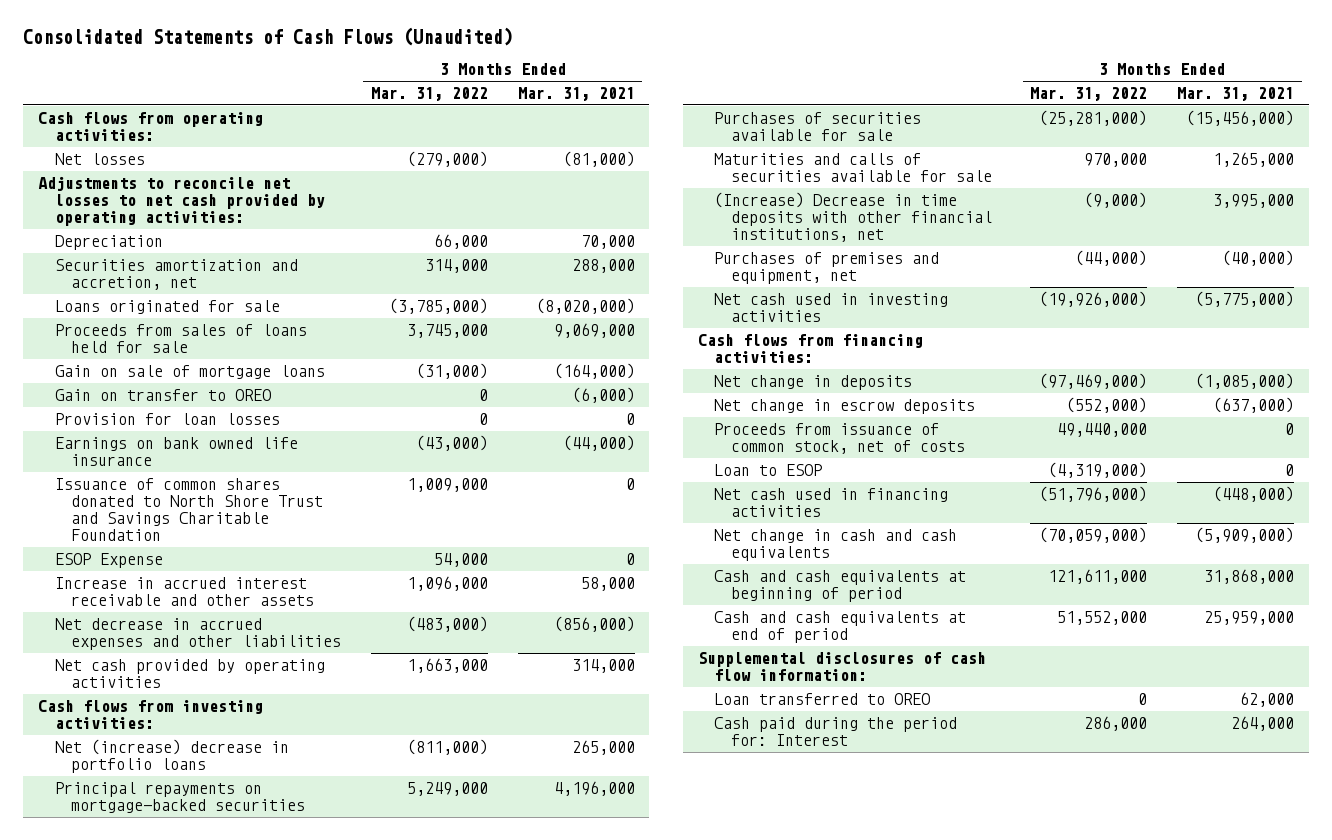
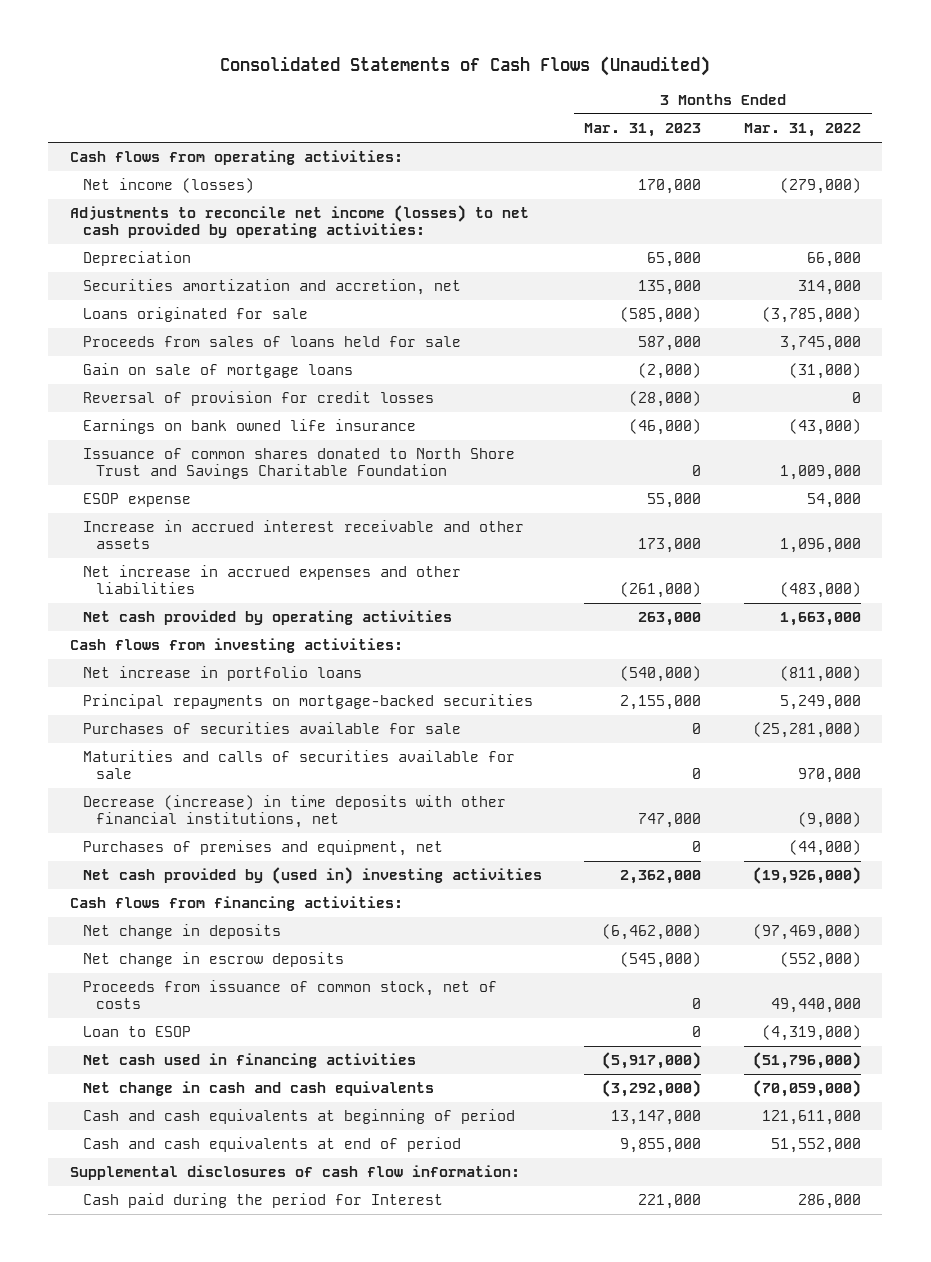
[517,86,635,101] Mar. 31, 2021 -> none
none -> [584,123,702,138] Mar. 31, 2023
[54,152,145,165] Net losses -> [82,178,254,194] Net income (losses)
[38,175,325,227] Adjustments to reconcile net losses to net cash provided by operating activities: -> [69,205,529,239] Adjustments to reconcile net income (losses) to net cash provided by operating activities:
[54,388,271,401] Gain on transfer to OREO -> none
[54,412,280,425] Provision for loan losses -> none
none -> [82,391,434,407] Reversal of provision for credit losses
[54,552,163,568] ESOP Expense -> [82,493,191,508] ESOP expense
[54,617,341,651] Net decrease in accrued expenses and other liabilities -> [82,565,461,595] Net increase in accrued expenses and other liabilities
[54,738,289,774] Net (increase) decrease in portfolio loans -> [82,666,362,682] Net increase in portfolio loans
[714,191,992,243] (Increase) Decrease in time deposits with other financial institutions, net -> [82,795,506,829] Decrease (increase) in time deposits with other financial institutions, net
[714,292,949,323] Net cash used in investing activities -> [82,867,542,885] Net cash provided by (used in) investing activities
[714,692,931,705] Loan transferred to OREO -> none
[714,716,958,747] Cash paid during the period for: Interest -> [82,1193,443,1209] Cash paid during the period for Interest

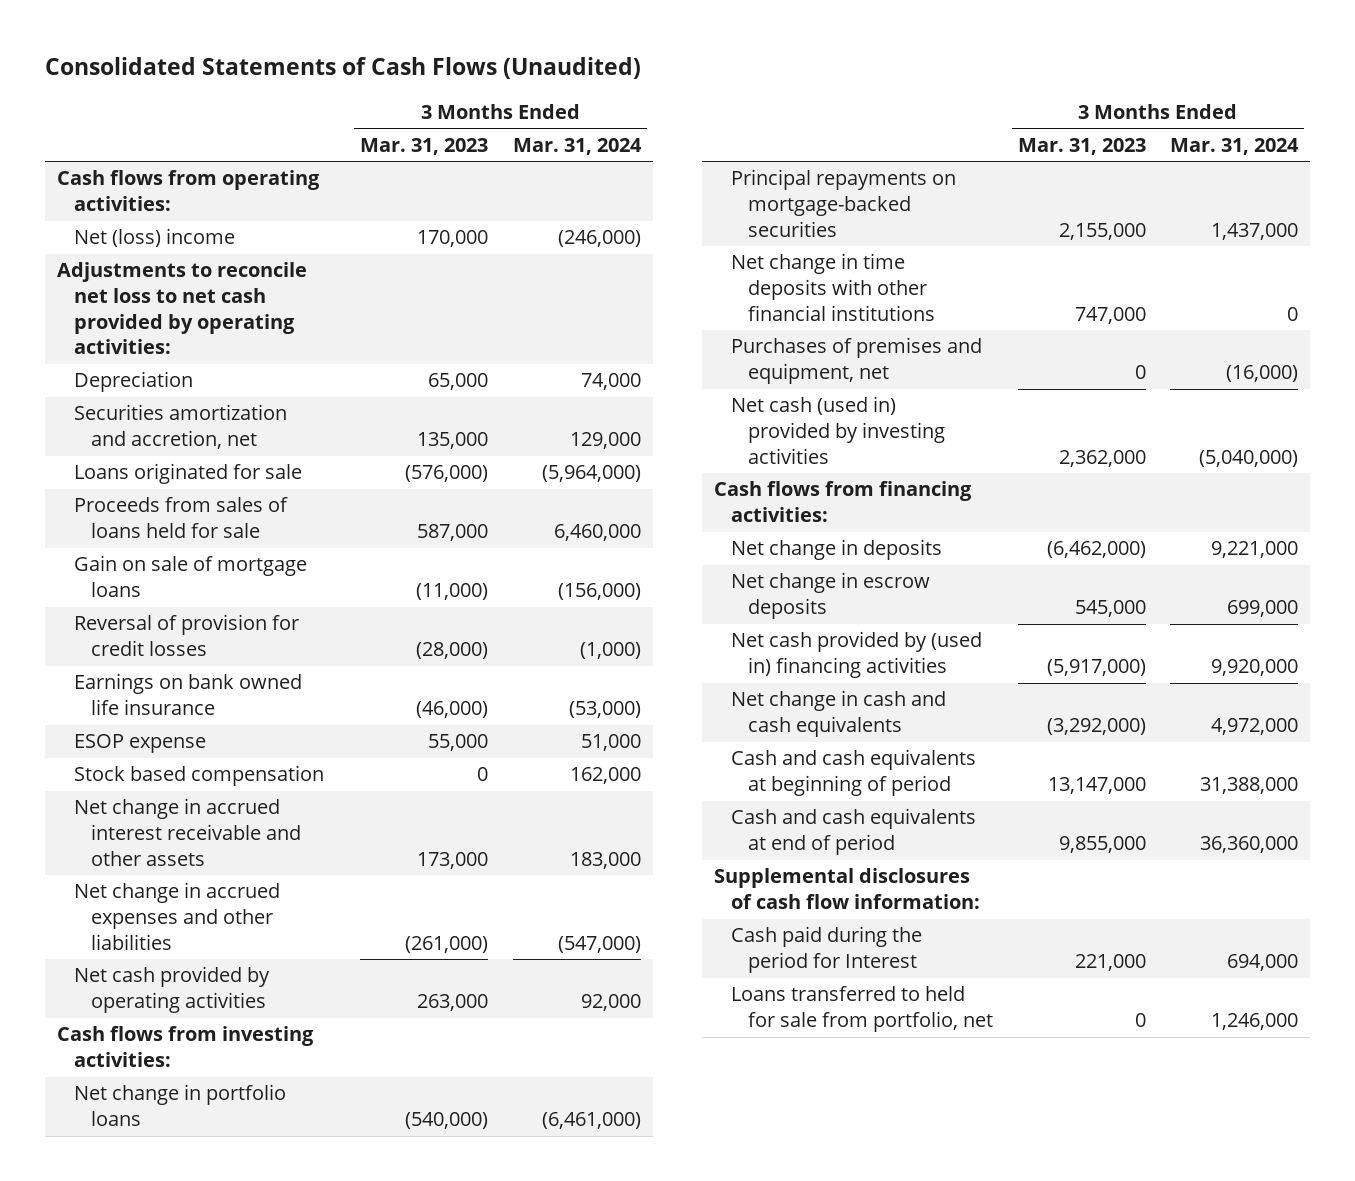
[744,123,862,138] Mar. 31, 2022 -> none
none -> [512,137,642,155] Mar. 31, 2024
[82,178,254,194] Net income (losses) -> [74,228,236,248] Net (loss) income
[69,205,529,239] Adjustments to reconcile net income (losses) to net cash provided by operating activities: -> [57,262,308,355] Adjustments to reconcile net loss to net cash provided by operating activities:
[620,307,702,324] (585,000) -> [405,465,489,483] (576,000)
[638,363,702,380] (2,000) -> [416,583,489,601] (11,000)
[82,448,515,480] Issuance of common shares donated to North Shore Trust and Savings Charitable Foundation -> none
none -> [74,765,325,787] Stock based compensation
[82,520,524,550] Increase in accrued interest receivable and other assets -> [74,798,301,866] Net change in accrued interest receivable and other assets
[82,565,461,595] Net increase in accrued expenses and other liabilities -> [74,882,281,950] Net change in accrued expenses and other liabilities
[82,666,362,682] Net increase in portfolio loans -> [74,1084,287,1127] Net change in portfolio loans
[82,722,461,735] Purchases of securities available for sale -> none
[82,750,515,780] Maturities and calls of securities available for sale -> none
[82,795,506,829] Decrease (increase) in time deposits with other financial institutions, net -> [731,253,936,321] Net change in time deposits with other financial institutions
[82,867,542,885] Net cash provided by (used in) investing activities -> [731,396,946,464] Net cash (used in) provided by investing activities
[82,980,497,1010] Proceeds from issuance of common stock, net of costs -> none
[82,1026,191,1038] Loan to ESOP -> none
[620,952,702,969] (545,000) -> [1074,600,1146,618] 545,000
[82,1053,416,1069] Net cash used in financing activities -> [731,631,983,679] Net cash provided by (used in) financing activities
none -> [731,986,994,1033] Loans transferred to held for sale from portfolio, net

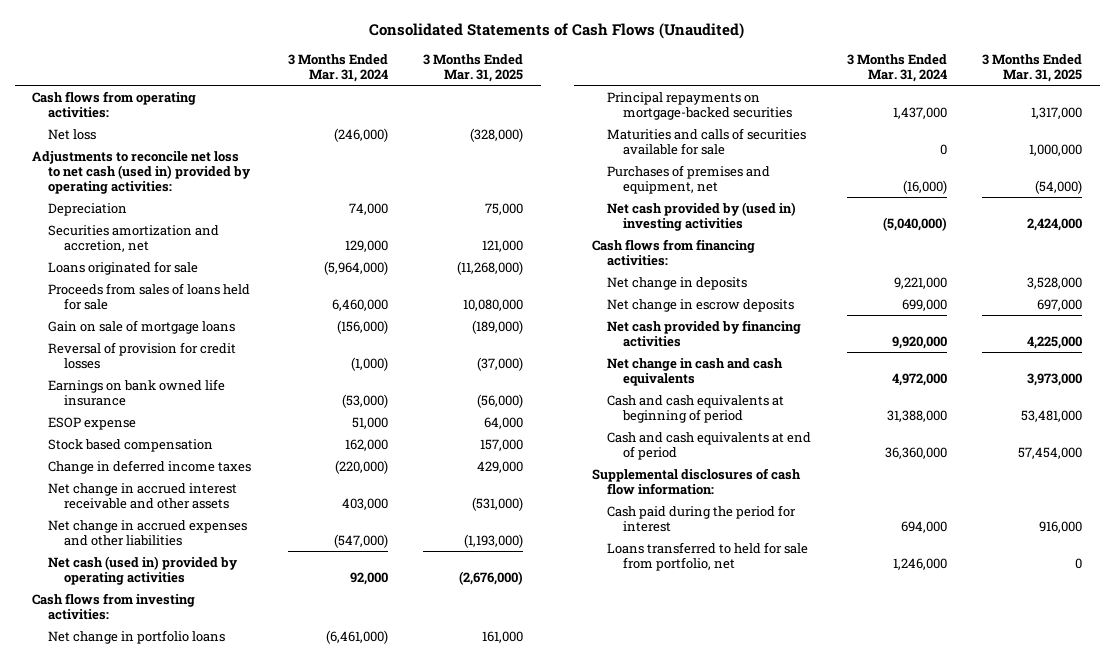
[360,137,489,155] Mar. 31, 2023 -> none
none -> [423,53,524,83] 3 Months Ended Mar. 31, 2025
[74,228,236,248] Net (loss) income -> [48,128,97,140] Net loss
[57,262,308,355] Adjustments to reconcile net loss to net cash provided by operating activities: -> [32,150,252,194] Adjustments to reconcile net loss to net cash (used in) provided by operating activities:
none -> [48,459,252,474] Change in deferred income taxes
[569,851,641,869] 183,000 -> [341,497,388,510] 403,000
[74,966,271,1014] Net cash provided by operating activities -> [48,555,239,585] Net cash (used in) provided by operating activities
[731,253,936,321] Net change in time deposits with other financial institutions -> none
none -> [607,127,807,155] Maturities and calls of securities available for sale
[731,396,946,464] Net cash (used in) provided by investing activities -> [607,201,797,231] Net cash provided by (used in) investing activities
[731,631,983,679] Net cash provided by (used in) financing activities -> [607,319,802,347] Net cash provided by financing activities
[731,926,923,974] Cash paid during the period for Interest -> [607,504,797,532] Cash paid during the period for interest

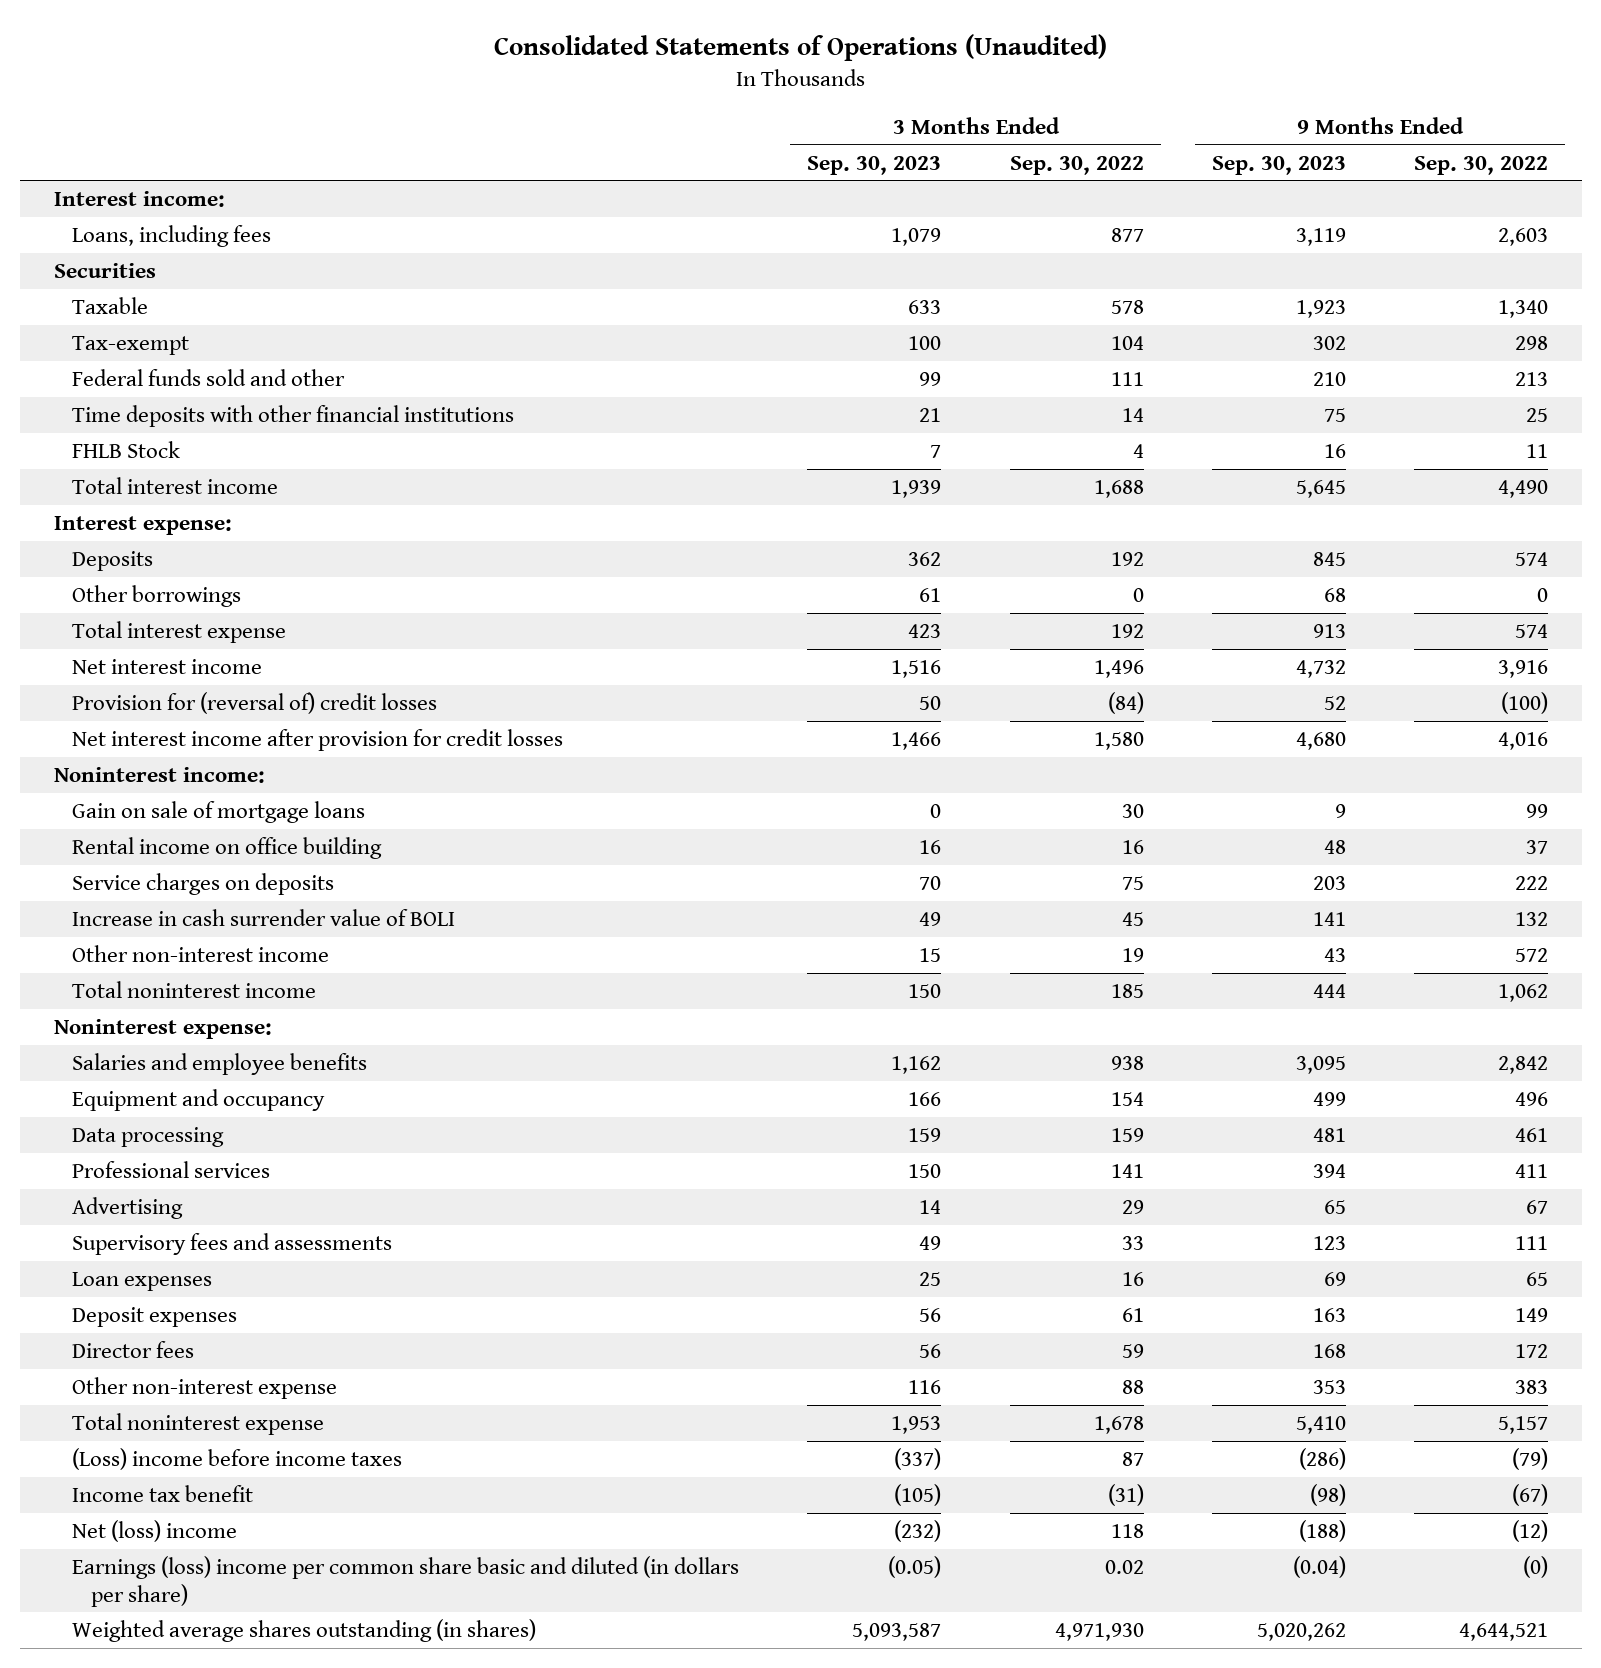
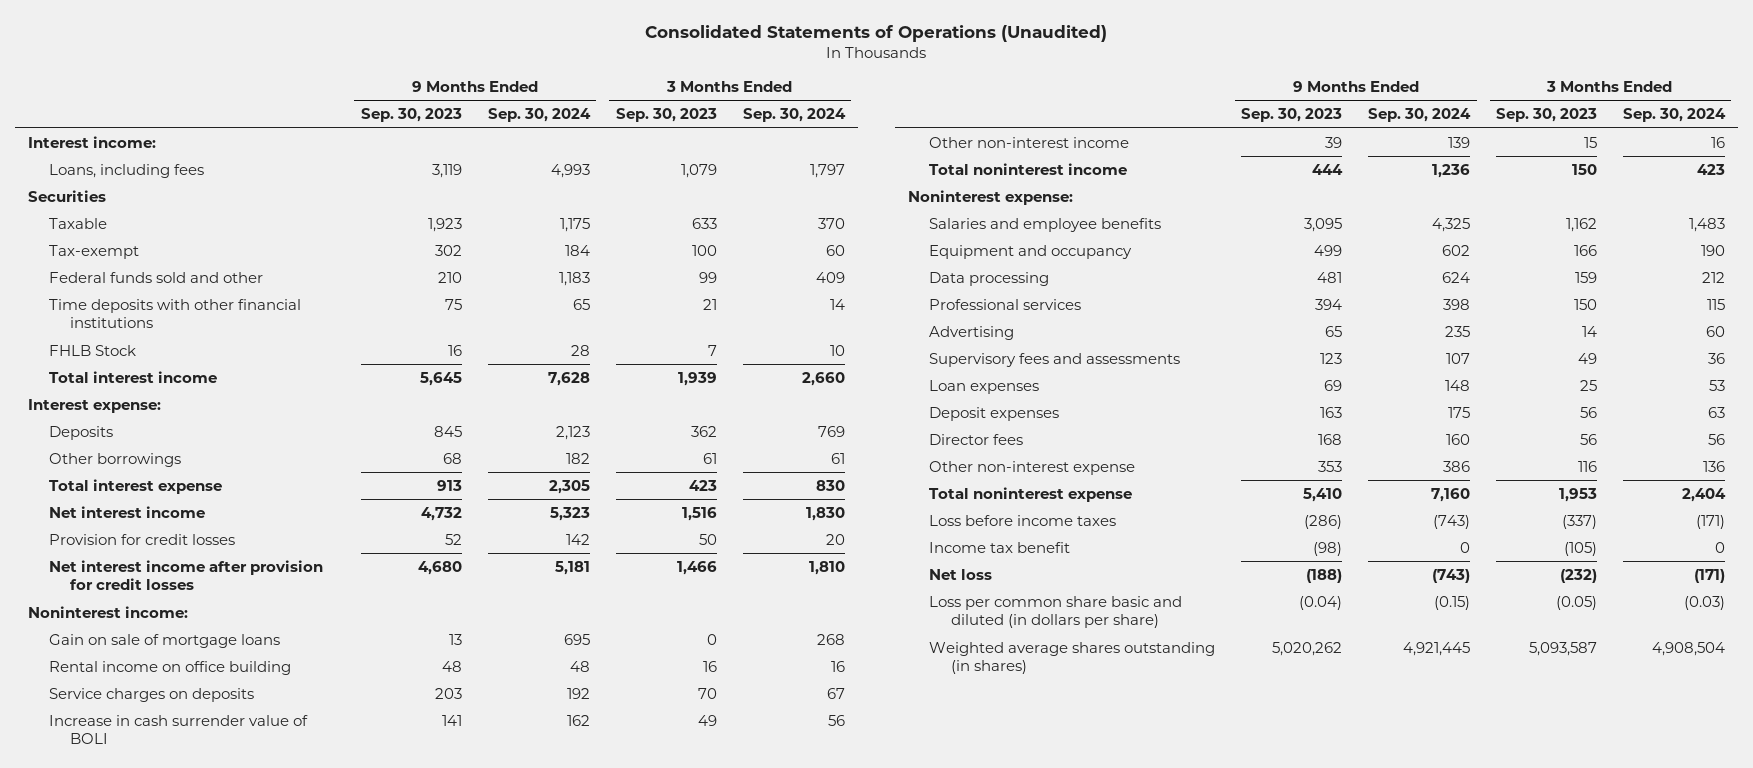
[1009,155,1144,175] Sep. 30, 2022 -> none
[1413,155,1548,175] Sep. 30, 2022 -> none
none -> [487,108,591,123] Sep. 30, 2024
none -> [742,108,846,123] Sep. 30, 2024
[72,691,438,714] Provision for (reversal of) credit losses -> [48,533,235,545] Provision for credit losses
[1334,803,1346,818] 9 -> [448,633,462,645] 13
[1323,947,1346,962] 43 -> [1325,136,1343,148] 39
[72,1447,403,1470] (Loss) income before income taxes -> [929,514,1117,526] Loss before income taxes
[72,1519,238,1542] Net (loss) income -> [929,568,993,580] Net loss
[72,1555,740,1607] Earnings (loss) income per common share basic and diluted (in dollars per share) -> [929,595,1183,629] Loss per common share basic and diluted (in dollars per share)

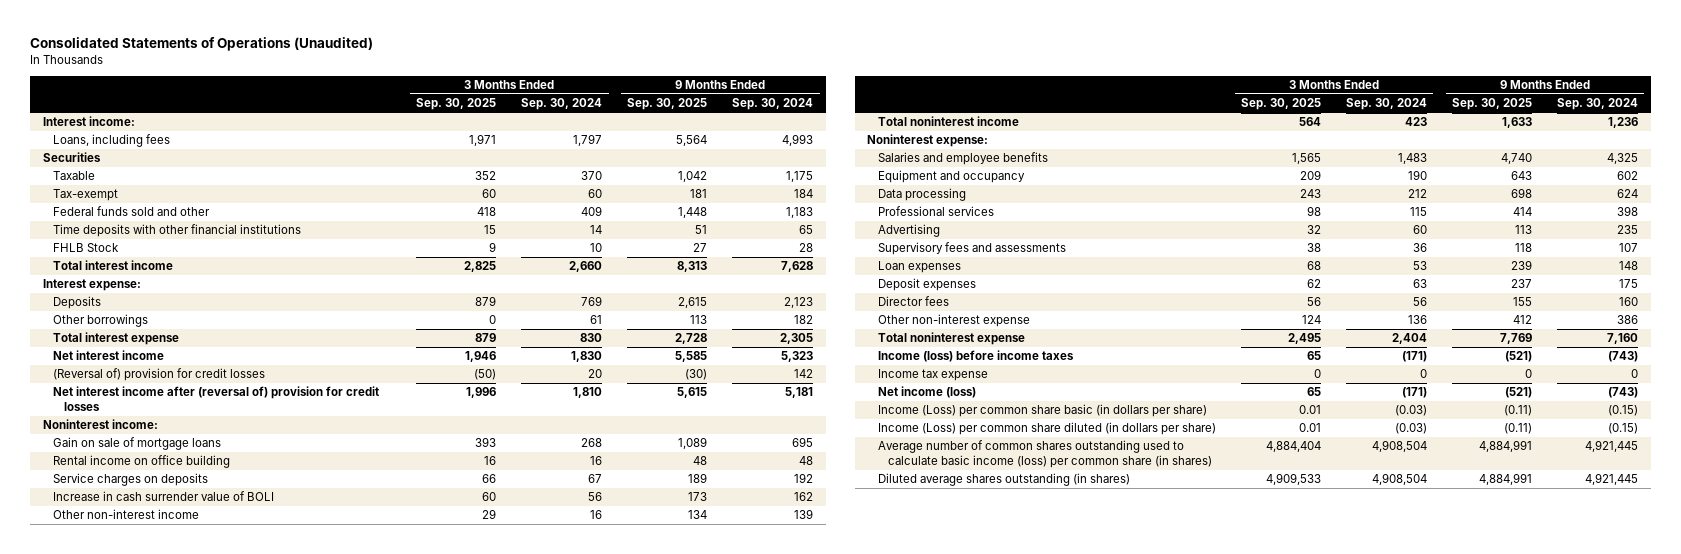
[360,108,462,123] Sep. 30, 2023 -> none
[615,108,717,123] Sep. 30, 2023 -> none
none -> [416,98,497,111] Sep. 30, 2025
none -> [627,98,708,111] Sep. 30, 2025
[48,533,235,545] Provision for credit losses -> [53,368,266,382] (Reversal of) provision for credit losses
[48,559,323,591] Net interest income after provision for credit losses -> [53,386,380,412] Net interest income after (reversal of) provision for credit losses
[929,514,1117,526] Loss before income taxes -> [877,350,1074,363] Income (loss) before income taxes
[929,541,1071,553] Income tax benefit -> [877,369,988,382] Income tax expense
[929,568,993,580] Net loss -> [877,386,976,399] Net income (loss)
[929,595,1183,629] Loss per common share basic and diluted (in dollars per share) -> [877,404,1207,418] Income (Loss) per common share basic (in dollars per share)
none -> [877,422,1216,436] Income (Loss) per common share diluted (in dollars per share)
[929,641,1216,675] Weighted average shares outstanding (in shares) -> [877,440,1213,469] Average number of common shares outstanding used to calculate basic income (loss) per common share (in shares)
none -> [877,473,1130,487] Diluted average shares outstanding (in shares)

